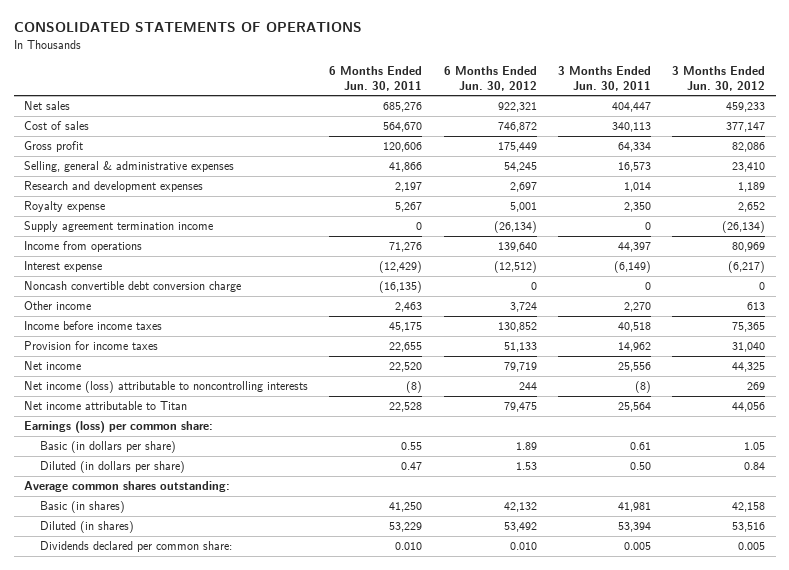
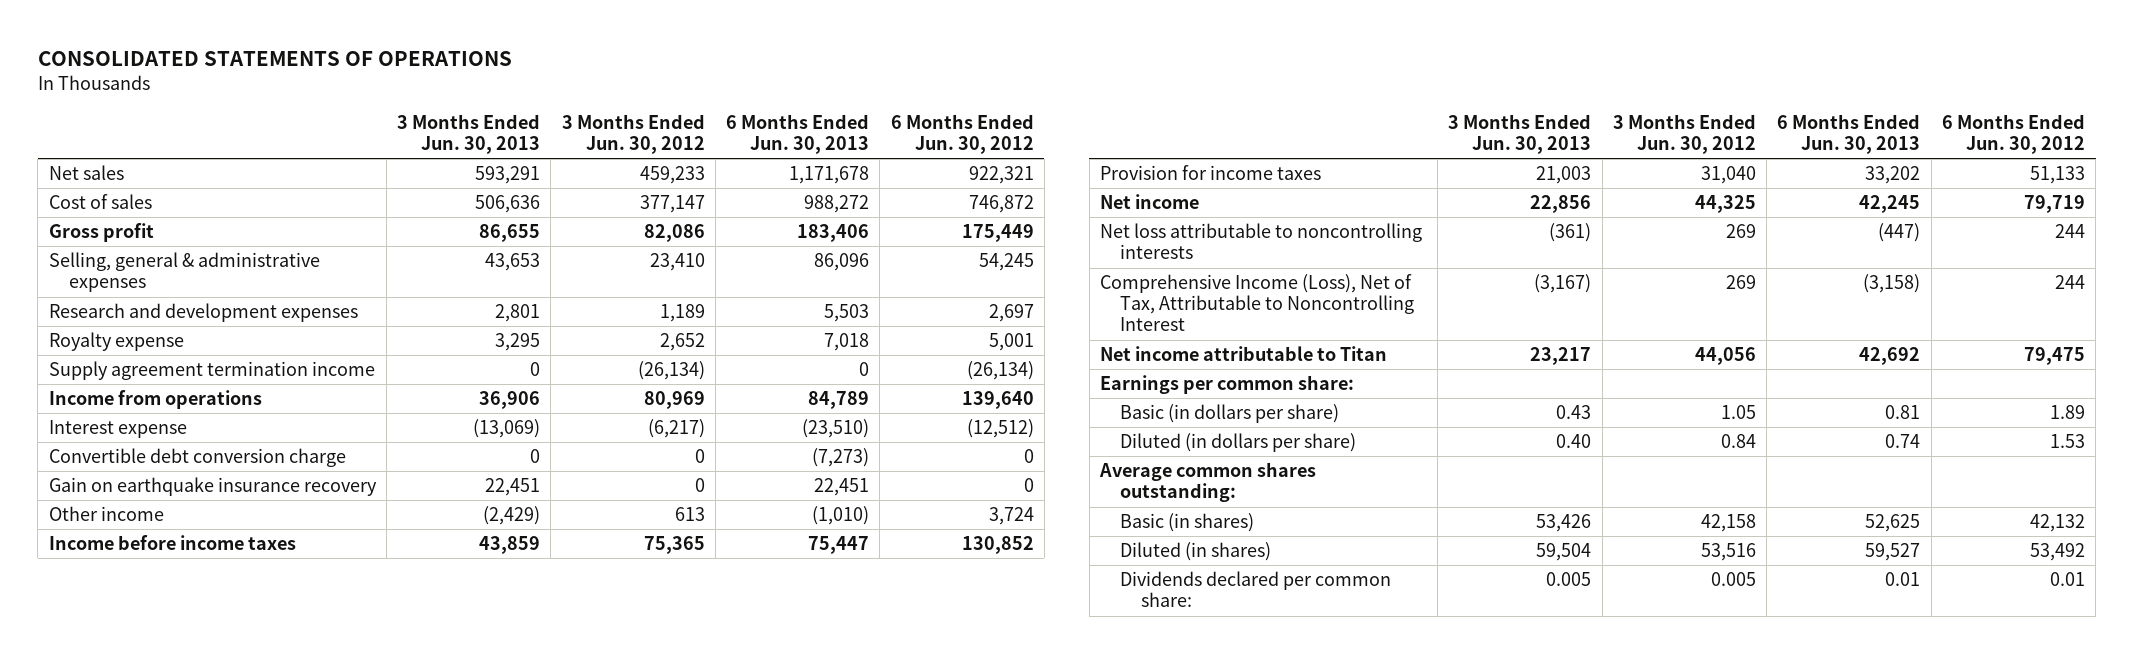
[329,66,423,91] 6 Months Ended Jun. 30, 2011 -> none
[557,66,651,91] 3 Months Ended Jun. 30, 2011 -> none
none -> [397,114,541,155] 3 Months Ended Jun. 30, 2013
none -> [726,114,870,155] 6 Months Ended Jun. 30, 2013
[24,281,242,293] Noncash convertible debt conversion charge -> [48,448,346,468] Convertible debt conversion charge
none -> [48,477,377,497] Gain on earthquake insurance recovery
[24,381,309,394] Net income (loss) attributable to noncontrolling interests -> [1099,223,1422,260] Net loss attributable to noncontrolling interests
none -> [1099,274,1415,332] Comprehensive Income (Loss), Net of Tax, Attributable to Noncontrolling Interest
[24,421,214,434] Earnings (loss) per common share: -> [1099,375,1354,395] Earnings per common share:
[509,542,537,551] 0.010 -> [2049,572,2085,587] 0.01

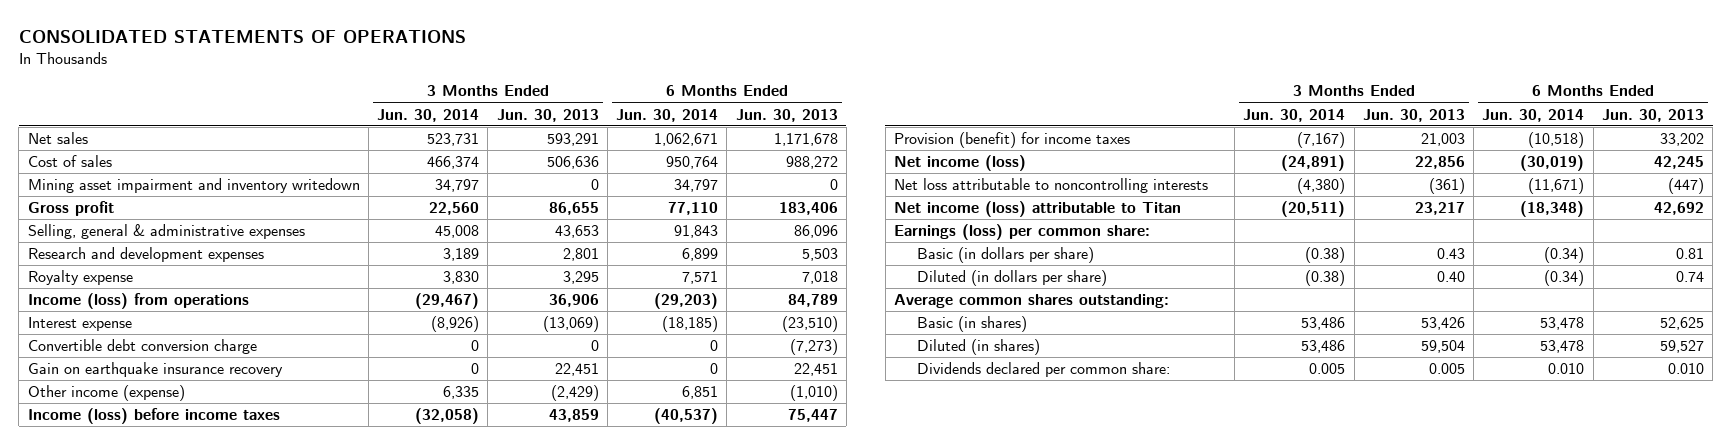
[561,114,705,155] 3 Months Ended Jun. 30, 2012 -> none
[890,114,1034,155] 6 Months Ended Jun. 30, 2012 -> none
none -> [377,108,480,122] Jun. 30, 2014
none -> [616,108,719,122] Jun. 30, 2014
none -> [27,178,360,194] Mining asset impairment and inventory writedown
[48,361,375,381] Supply agreement termination income -> none
[48,390,262,410] Income from operations -> [27,293,249,310] Income (loss) from operations
[48,506,164,522] Other income -> [27,385,185,402] Other income (expense)
[48,535,296,551] Income before income taxes -> [27,408,280,425] Income (loss) before income taxes
[1099,165,1321,181] Provision for income taxes -> [893,132,1130,149] Provision (benefit) for income taxes
[1099,194,1199,210] Net income -> [893,155,1026,172] Net income (loss)
[1099,274,1415,332] Comprehensive Income (Loss), Net of Tax, Attributable to Noncontrolling Interest -> none
[1099,346,1387,362] Net income attributable to Titan -> [893,201,1181,218] Net income (loss) attributable to Titan
[1099,375,1354,395] Earnings per common share: -> [893,224,1150,241] Earnings (loss) per common share:
[1885,572,1921,587] 0.01 -> [1667,363,1704,375] 0.010

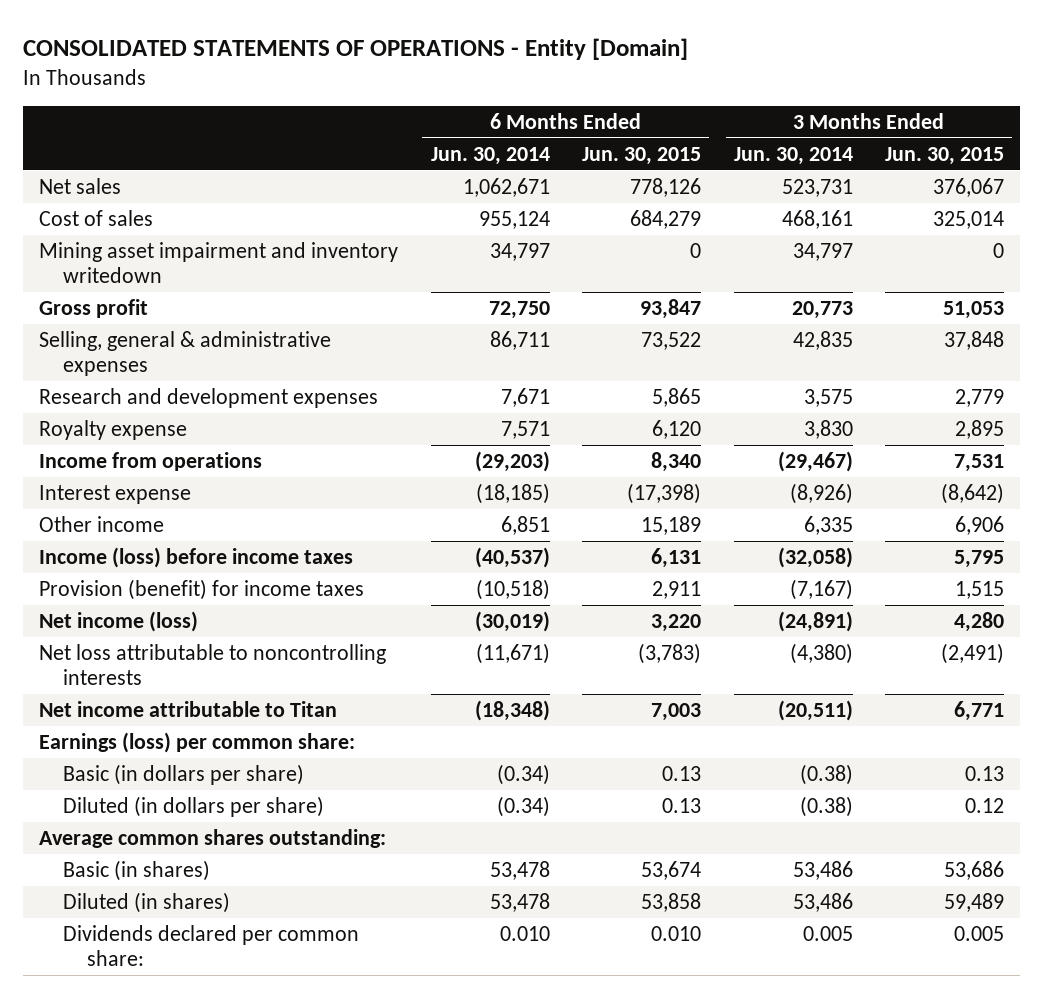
[18,29,466,43] CONSOLIDATED STATEMENTS OF OPERATIONS -> [22,37,688,60] CONSOLIDATED STATEMENTS OF OPERATIONS - Entity [Domain]
[496,108,599,122] Jun. 30, 2013 -> none
[735,108,838,122] Jun. 30, 2013 -> none
none -> [582,146,702,165] Jun. 30, 2015
none -> [885,146,1005,165] Jun. 30, 2015
[427,156,480,170] 466,374 -> [781,209,853,229] 468,161
[666,156,719,170] 950,764 -> [478,210,550,229] 955,124
[429,202,480,216] 22,560 -> [791,300,853,319] 20,773
[668,202,719,216] 77,110 -> [488,300,550,319] 72,750
[435,225,480,239] 45,008 -> [792,330,853,350] 42,835
[674,225,719,239] 91,843 -> [489,330,550,350] 86,711
[443,248,480,262] 3,189 -> [803,388,853,407] 3,575
[682,248,719,262] 6,899 -> [500,387,550,407] 7,671
[27,293,249,310] Income (loss) from operations -> [39,451,263,471] Income from operations
[27,339,257,355] Convertible debt conversion charge -> none
[27,362,283,378] Gain on earthquake insurance recovery -> none
[27,385,185,402] Other income (expense) -> [39,515,165,532] Other income
[893,201,1181,218] Net income (loss) attributable to Titan -> [39,700,338,717] Net income attributable to Titan

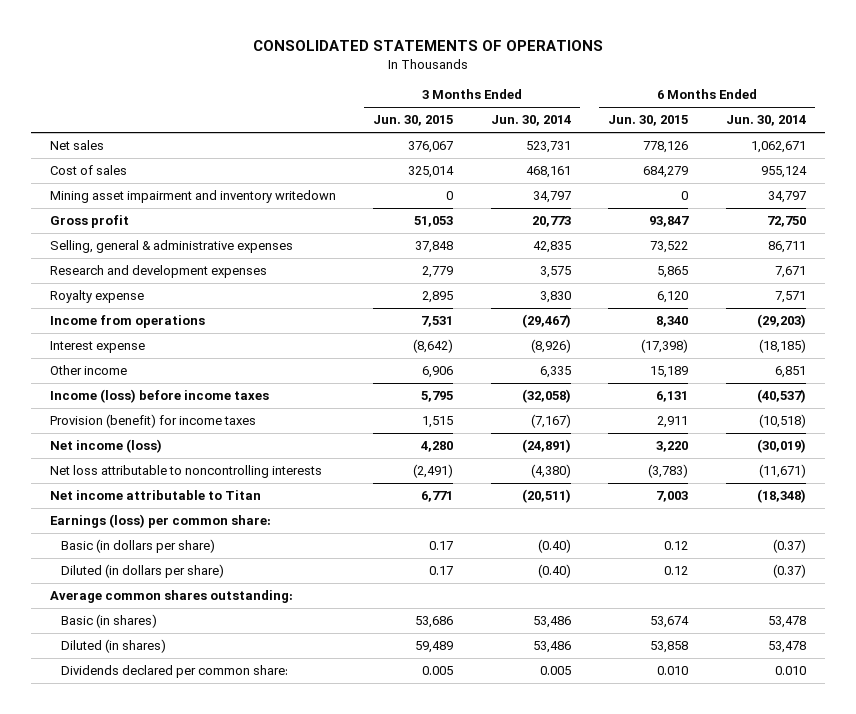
[22,37,688,60] CONSOLIDATED STATEMENTS OF OPERATIONS - Entity [Domain] -> [252,40,603,52] CONSOLIDATED STATEMENTS OF OPERATIONS
[496,763,550,785] (0.34) -> [772,539,806,554] (0.37)
[662,765,702,781] 0.13 -> [664,541,689,551] 0.12
[799,763,853,785] (0.38) -> [537,539,571,554] (0.40)
[965,765,1005,781] 0.13 -> [429,541,454,551] 0.17
[496,795,550,817] (0.34) -> [772,564,806,579] (0.37)
[662,797,702,813] 0.13 -> [664,566,689,576] 0.12
[799,795,853,817] (0.38) -> [537,564,571,579] (0.40)
[965,797,1005,813] 0.12 -> [429,566,454,576] 0.17

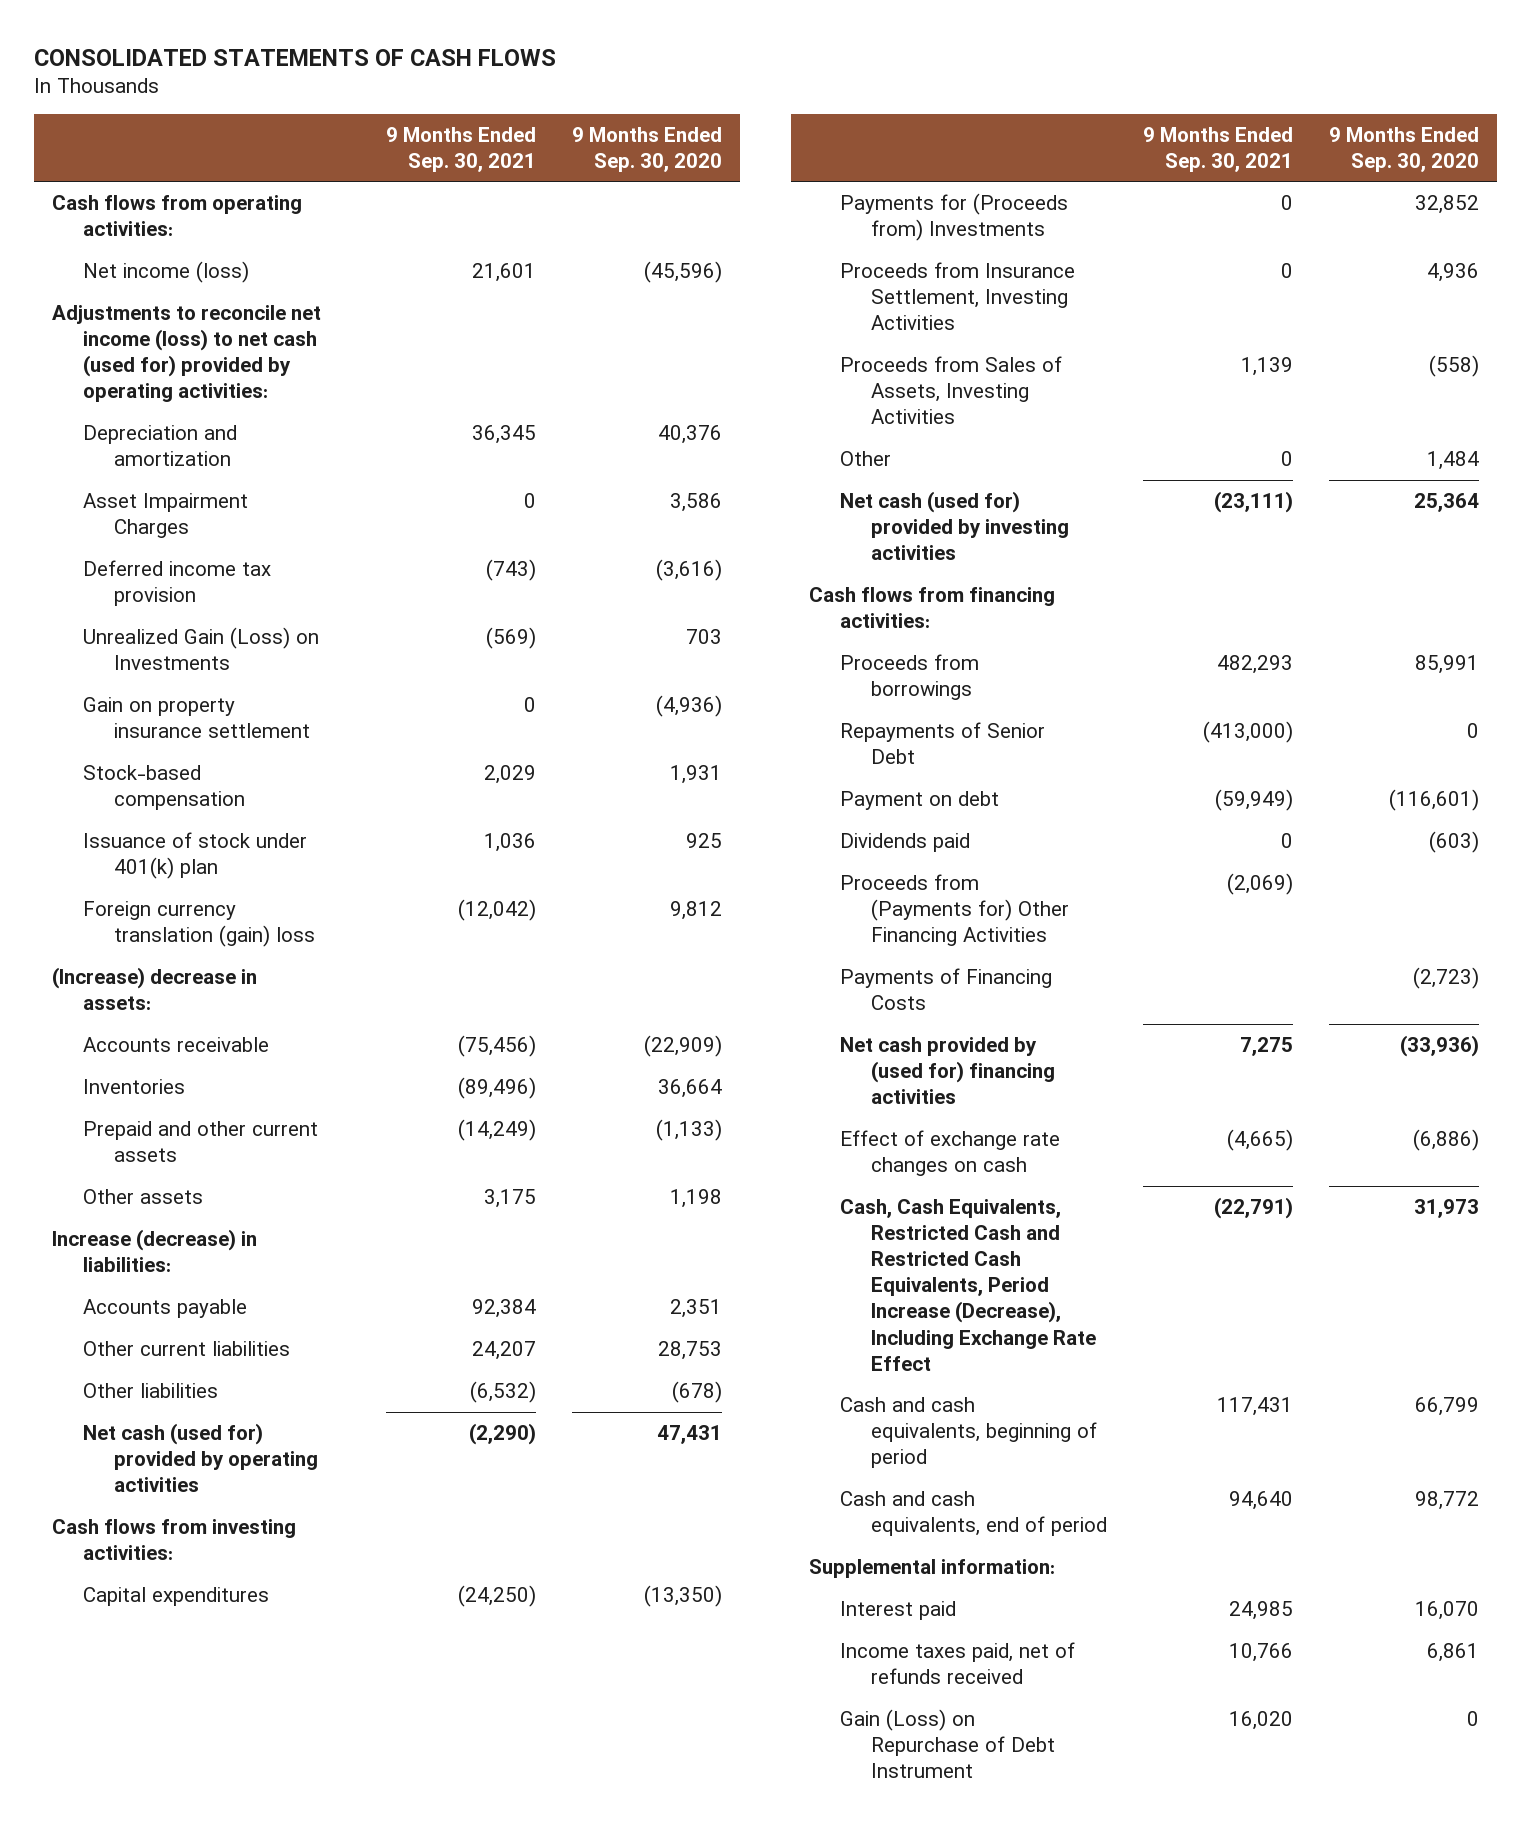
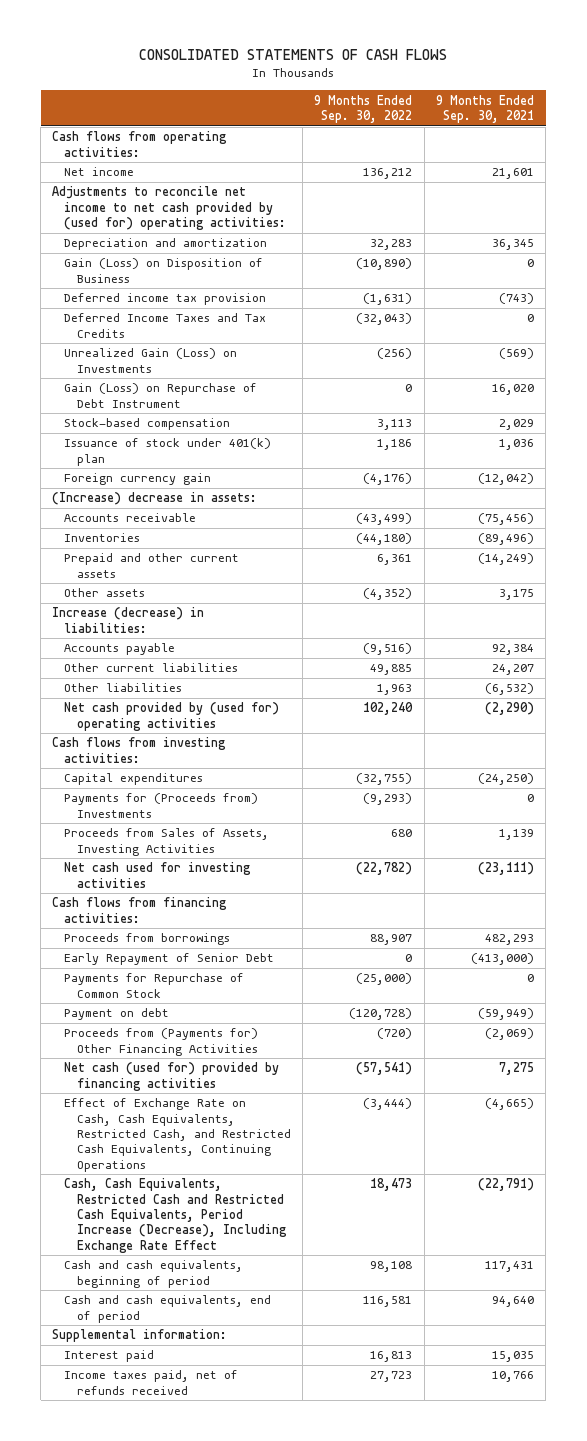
[571,126,722,172] 9 Months Ended Sep. 30, 2020 -> none
none -> [314,94,413,123] 9 Months Ended Sep. 30, 2022
[83,261,250,284] Net income (loss) -> [64,167,135,177] Net income
[51,305,321,403] Adjustments to reconcile net income (loss) to net cash (used for) provided by operating activities: -> [52,186,287,231] Adjustments to reconcile net income to net cash provided by (used for) operating activities:
[83,493,249,539] Asset Impairment Charges -> none
none -> [64,258,264,283] Gain (Loss) on Disposition of Business
none -> [64,313,267,338] Deferred Income Taxes and Tax Credits
[83,697,311,739] Gain on property insurance settlement -> none
[840,1709,1056,1779] Gain (Loss) on Repurchase of Debt Instrument -> [64,383,258,408] Gain (Loss) on Repurchase of Debt Instrument
[83,901,316,948] Foreign currency translation (gain) loss -> [64,473,212,486] Foreign currency gain
[83,1423,319,1493] Net cash (used for) provided by operating activities -> [64,702,280,731] Net cash provided by (used for) operating activities
[840,262,1076,331] Proceeds from Insurance Settlement, Investing Activities -> none
[840,451,892,467] Other -> none
[840,491,1070,561] Net cash (used for) provided by investing activities -> [64,862,252,888] Net cash used for investing activities
[840,722,1046,765] Repayments of Senior Debt -> [64,953,275,966] Early Repayment of Senior Debt
none -> [64,973,245,998] Payments for Repurchase of Common Stock
[840,833,971,853] Dividends paid -> none
[840,968,1053,1011] Payments of Financing Costs -> none
[840,1037,1056,1105] Net cash provided by (used for) financing activities -> [64,1062,280,1091] Net cash (used for) provided by financing activities
[840,1130,1061,1177] Effect of exchange rate changes on cash -> [64,1098,291,1172] Effect of Exchange Rate on Cash, Cash Equivalents, Restricted Cash, and Restricted Cash Equivalents, Continuing Operations
[1229,1601,1294,1621] 24,985 -> [492,1351,535,1363] 15,035

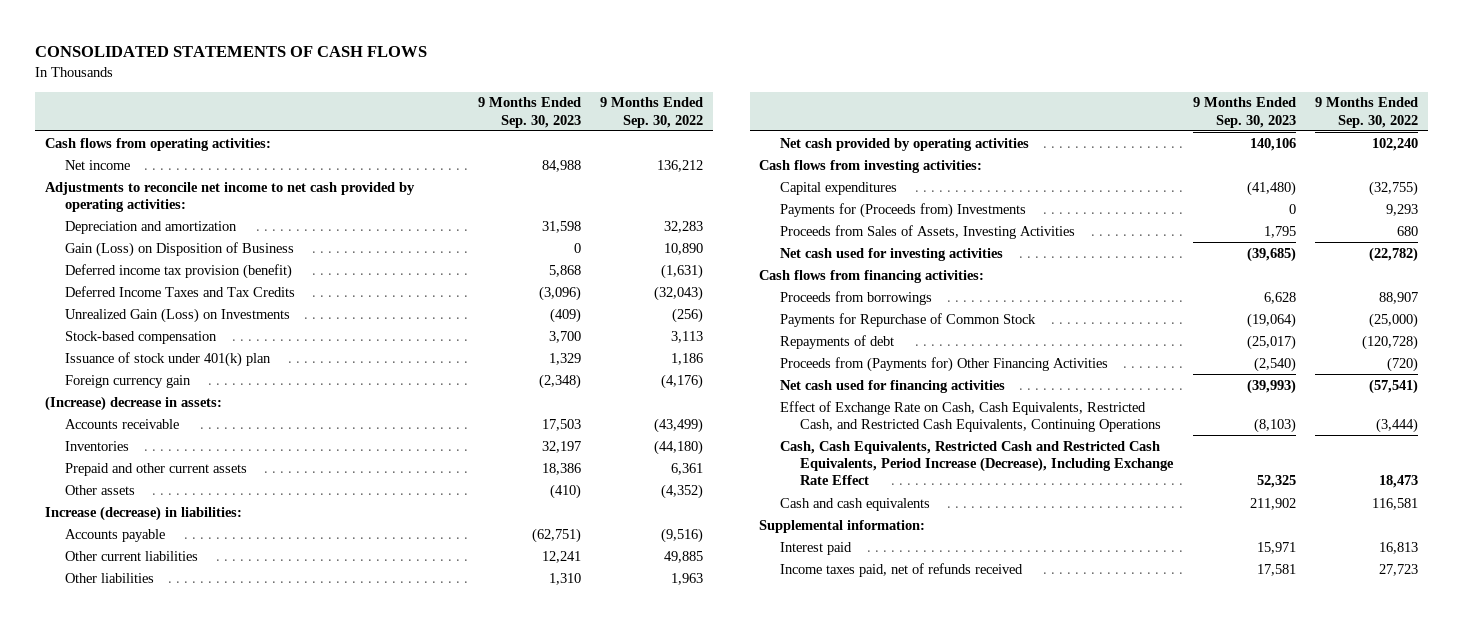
[436,94,535,123] 9 Months Ended Sep. 30, 2021 -> none
none -> [477,97,581,128] 9 Months Ended Sep. 30, 2023
[52,186,287,231] Adjustments to reconcile net income to net cash provided by (used for) operating activities: -> [44,181,415,213] Adjustments to reconcile net income to net cash provided by operating activities:
[356,258,413,271] (10,890) -> [664,242,704,255] 10,890
[64,293,267,306] Deferred income tax provision -> [64,263,292,279] Deferred income tax provision (benefit)
[64,383,258,408] Gain (Loss) on Repurchase of Debt Instrument -> none
[64,702,280,731] Net cash provided by (used for) operating activities -> [779,137,1029,151] Net cash provided by operating activities
[363,793,413,806] (9,293) -> [1386,203,1419,216] 9,293
[64,953,275,966] Early Repayment of Senior Debt -> none
[64,1008,170,1021] Payment on debt -> [779,334,894,349] Repayments of debt
[64,1062,280,1091] Net cash (used for) provided by financing activities -> [779,379,1005,393] Net cash used for financing activities
[64,1260,244,1288] Cash and cash equivalents, beginning of period -> none
[64,1295,272,1323] Cash and cash equivalents, end of period -> [779,497,930,511] Cash and cash equivalents

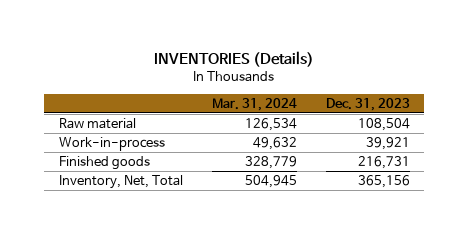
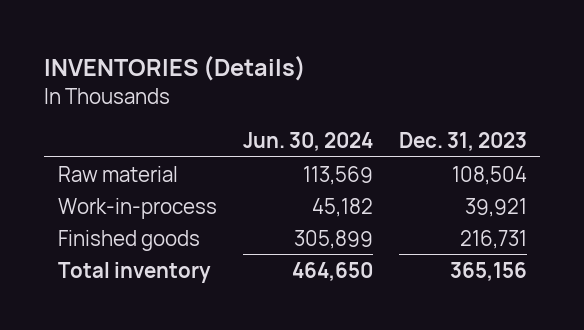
[211,98,297,112] Mar. 31, 2024 -> none
none -> [242,132,373,152] Jun. 30, 2024
[58,175,183,190] Inventory, Net, Total -> [57,261,211,283] Total inventory

